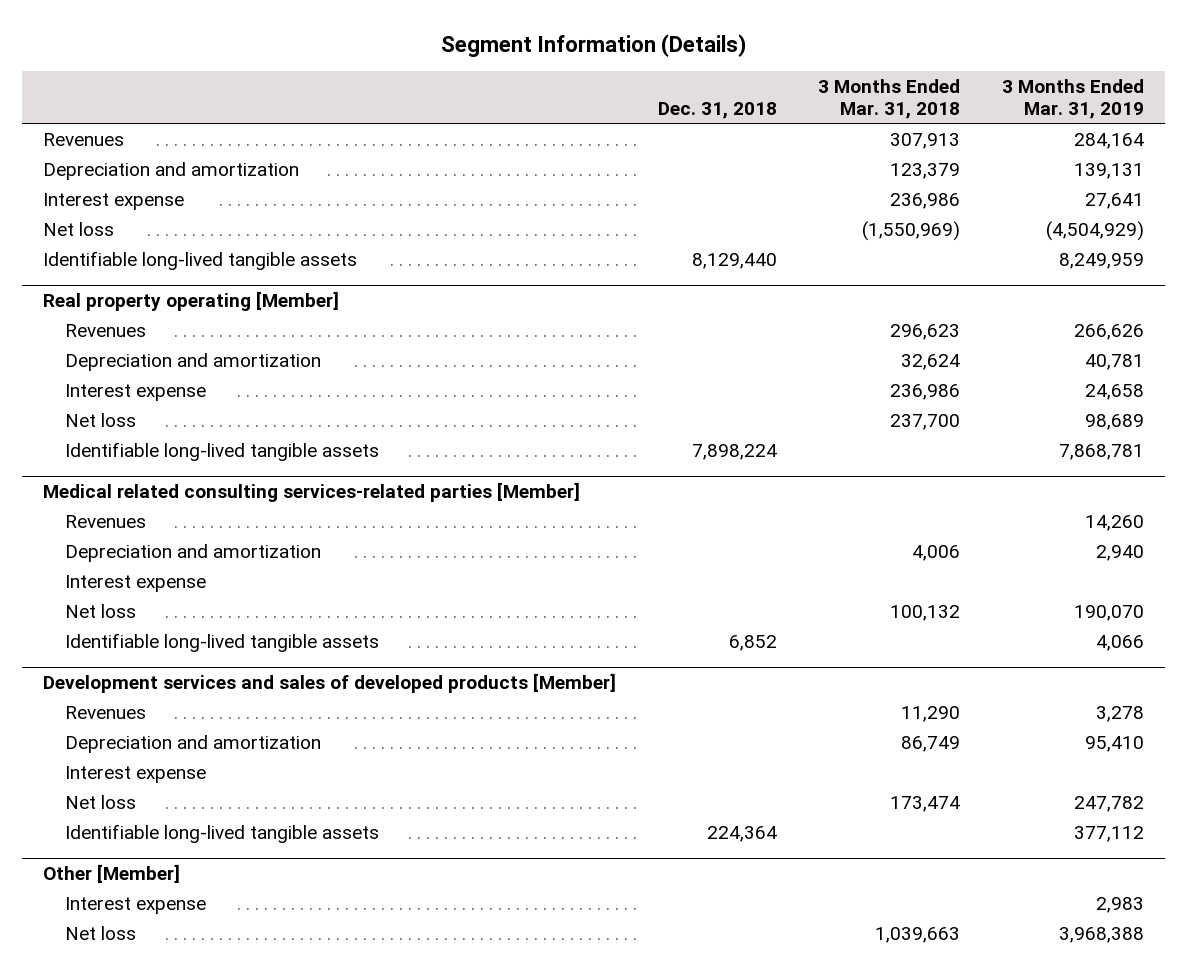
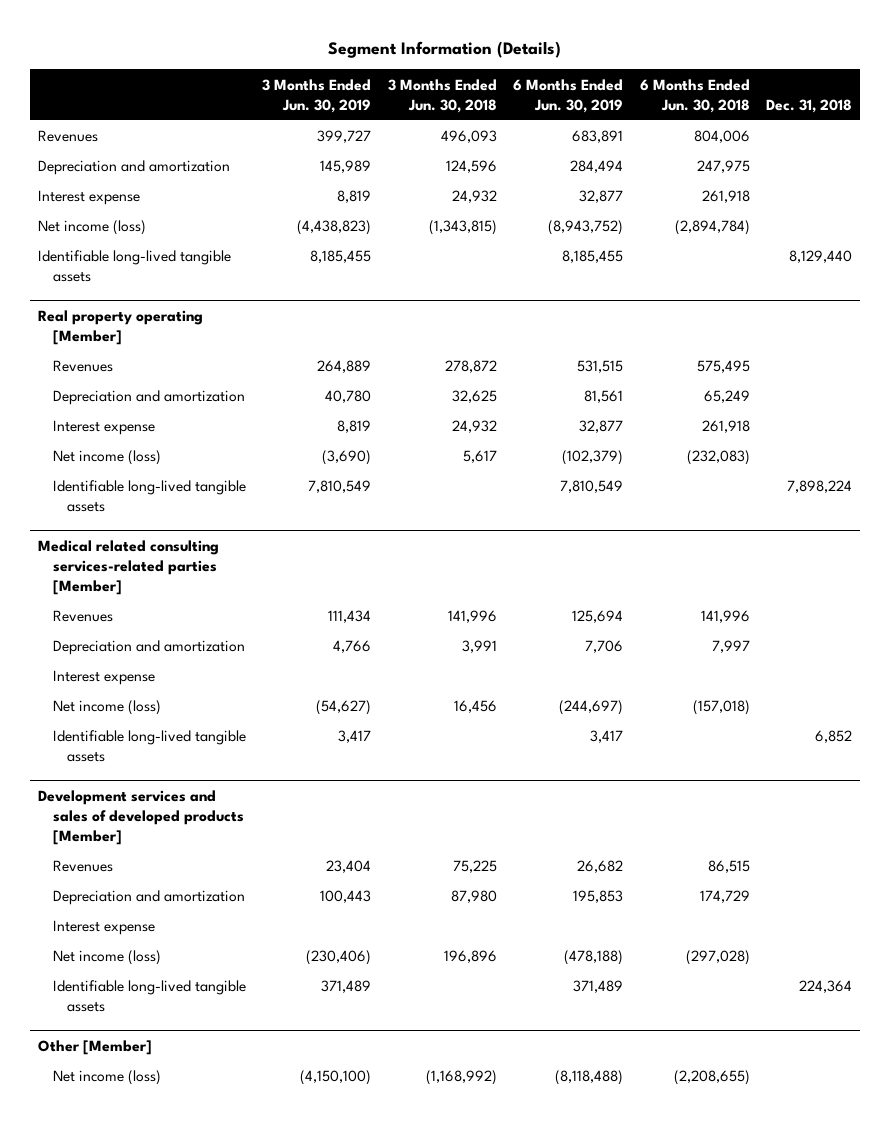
[818,78,961,120] 3 Months Ended Mar. 31, 2018 -> none
[1002,78,1145,120] 3 Months Ended Mar. 31, 2019 -> none
none -> [262,78,372,113] 3 Months Ended Jun. 30, 2019
none -> [387,78,497,113] 3 Months Ended Jun. 30, 2018
none -> [513,78,624,113] 6 Months Ended Jun. 30, 2019
none -> [639,78,750,113] 6 Months Ended Jun. 30, 2018
[42,221,114,236] Net loss -> [38,220,147,236] Net income (loss)
[65,412,137,427] Net loss -> [52,450,161,466] Net income (loss)
[65,603,137,618] Net loss -> [52,700,161,716] Net income (loss)
[65,794,137,809] Net loss -> [52,950,161,966] Net income (loss)
[65,896,207,914] Interest expense -> none
[65,925,137,940] Net loss -> [52,1070,161,1086] Net income (loss)

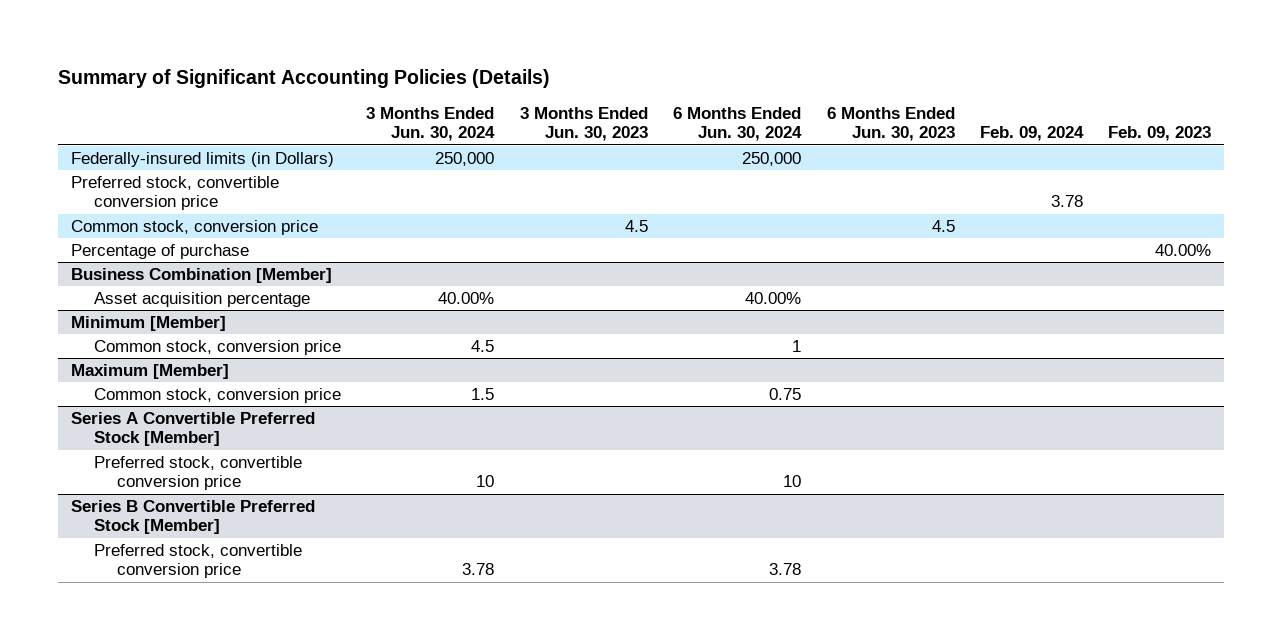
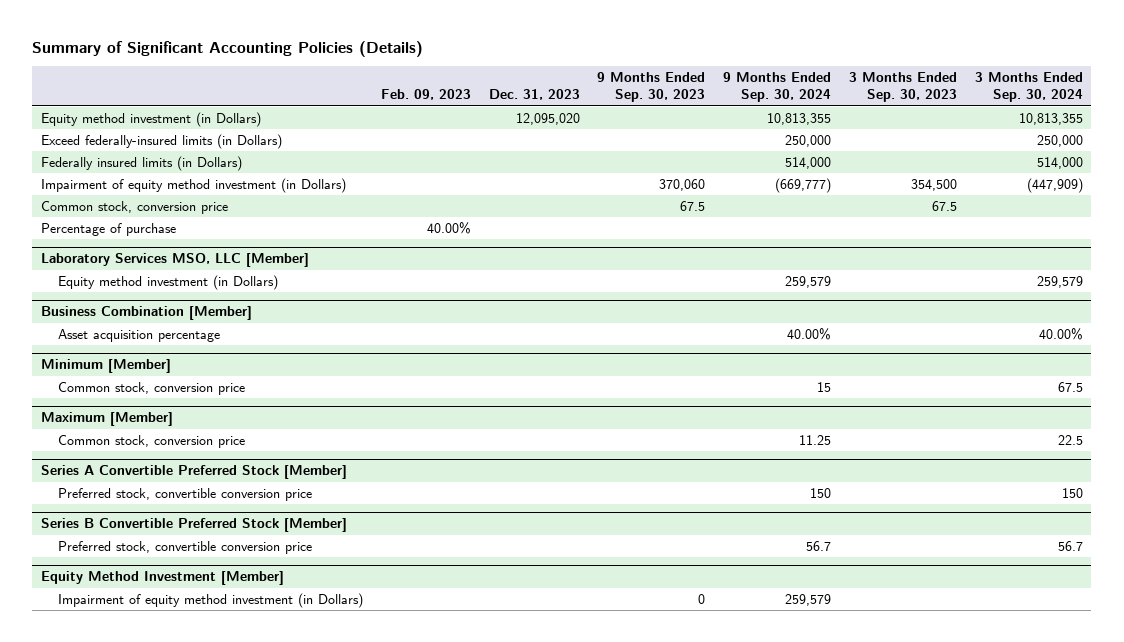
[366,106,496,142] 3 Months Ended Jun. 30, 2024 -> none
[519,106,648,142] 3 Months Ended Jun. 30, 2023 -> none
[673,106,803,142] 6 Months Ended Jun. 30, 2024 -> none
[826,106,955,142] 6 Months Ended Jun. 30, 2023 -> none
[979,126,1084,142] Feb. 09, 2024 -> none
none -> [488,89,580,101] Dec. 31, 2023
none -> [597,72,706,103] 9 Months Ended Sep. 30, 2023
none -> [723,72,832,103] 9 Months Ended Sep. 30, 2024
none -> [848,72,957,103] 3 Months Ended Sep. 30, 2023
none -> [974,72,1083,103] 3 Months Ended Sep. 30, 2024
[70,175,279,211] Preferred stock, convertible conversion price -> none
none -> [41,111,262,127] Equity method investment (in Dollars)
[70,151,334,167] Federally-insured limits (in Dollars) -> [41,133,283,149] Exceed federally-insured limits (in Dollars)
none -> [41,155,243,171] Federally insured limits (in Dollars)
none -> [41,177,347,193] Impairment of equity method investment (in Dollars)
none -> [41,253,310,268] Laboratory Services MSO, LLC [Member]
none -> [58,274,279,290] Equity method investment (in Dollars)
none -> [41,571,285,586] Equity Method Investment [Member]
none -> [58,592,364,608] Impairment of equity method investment (in Dollars)

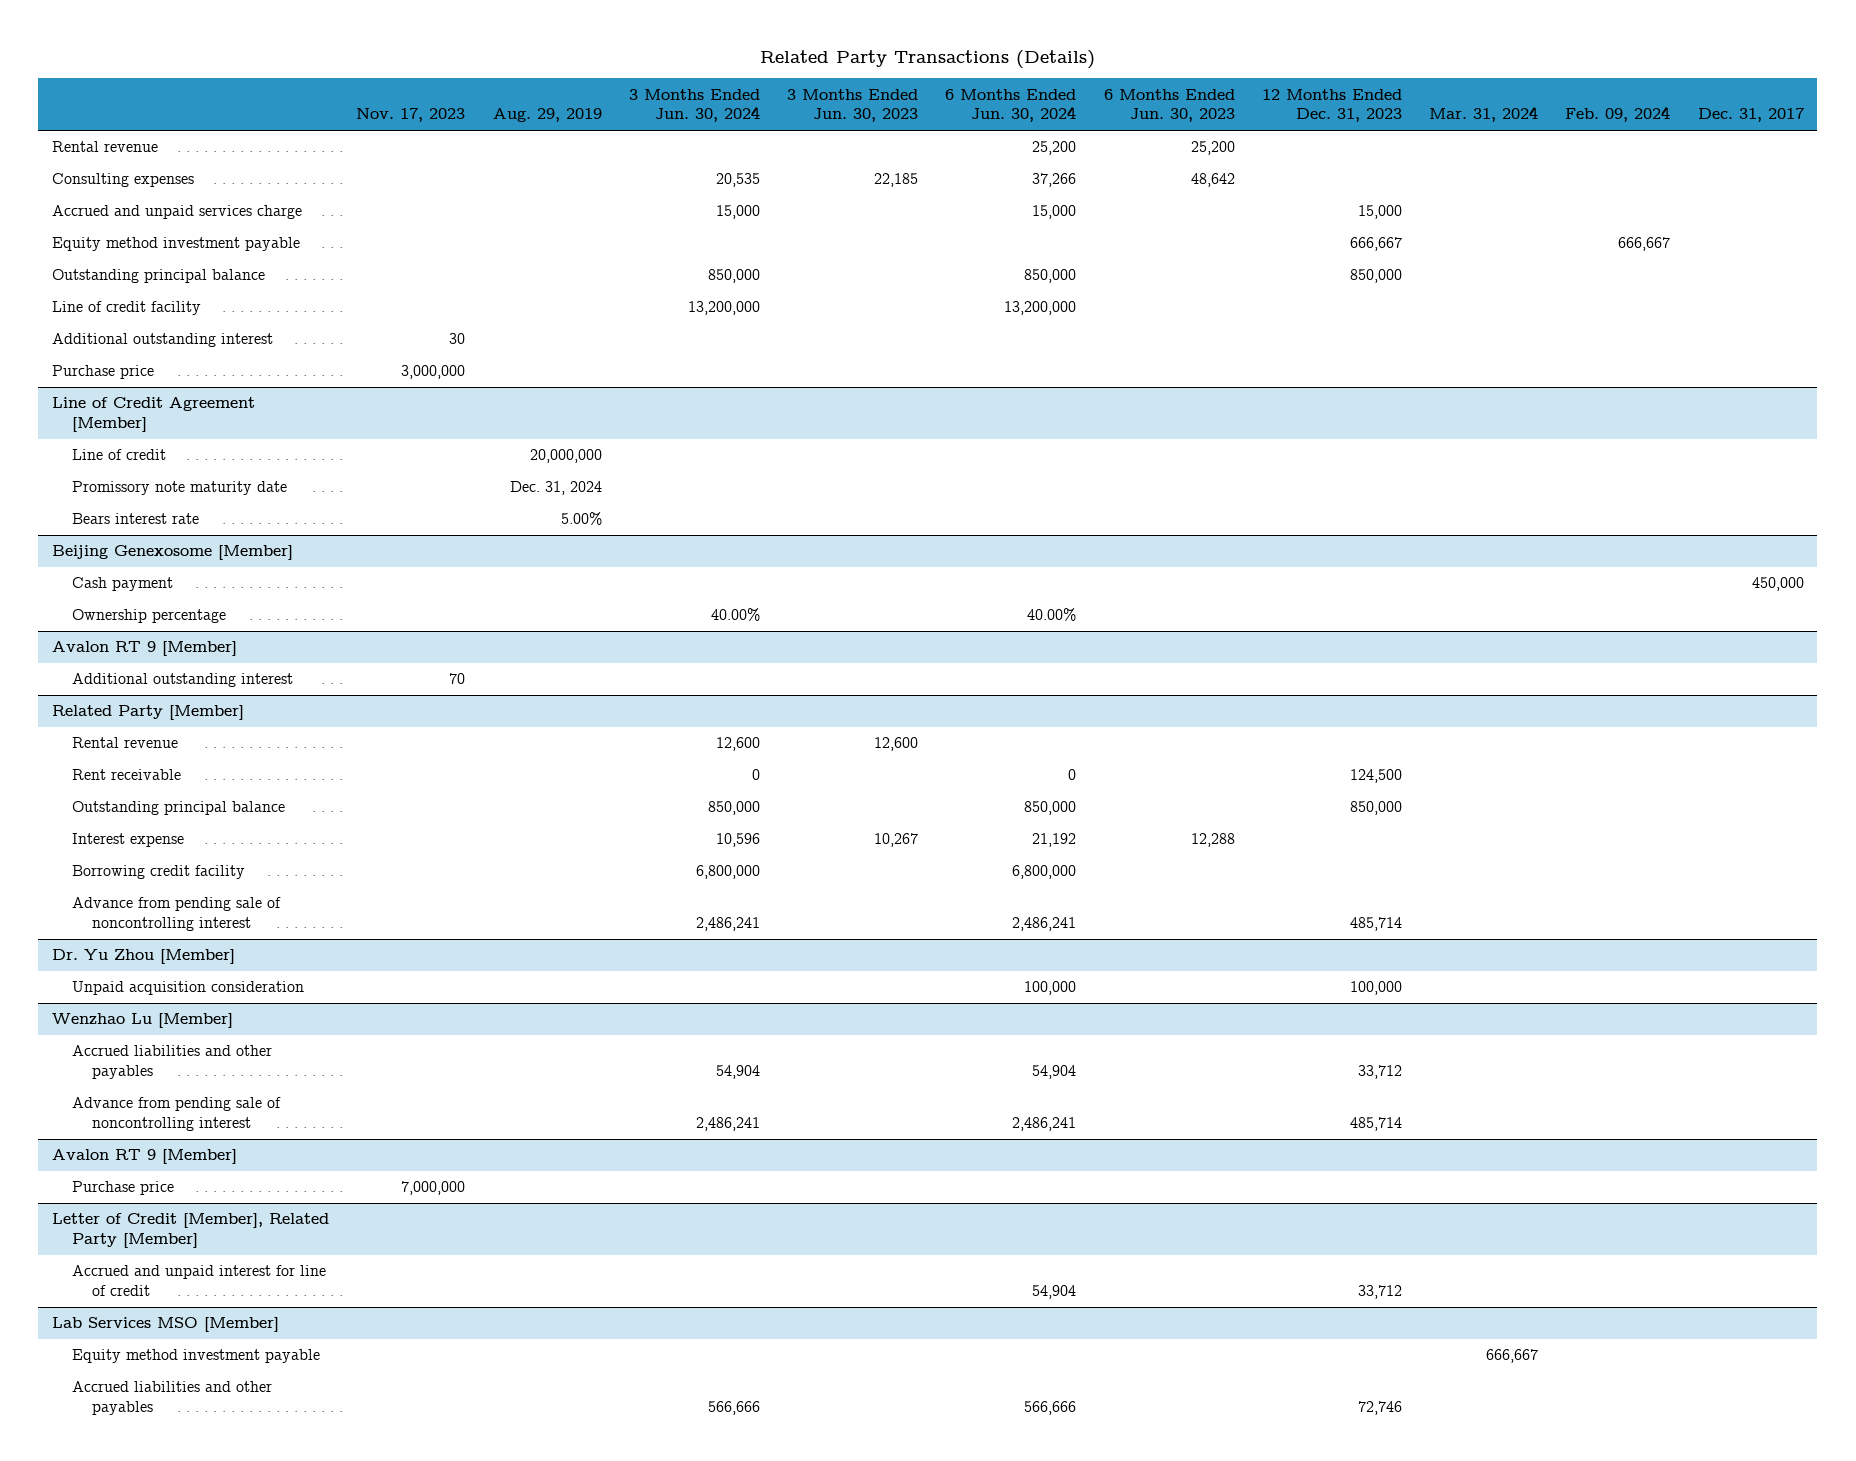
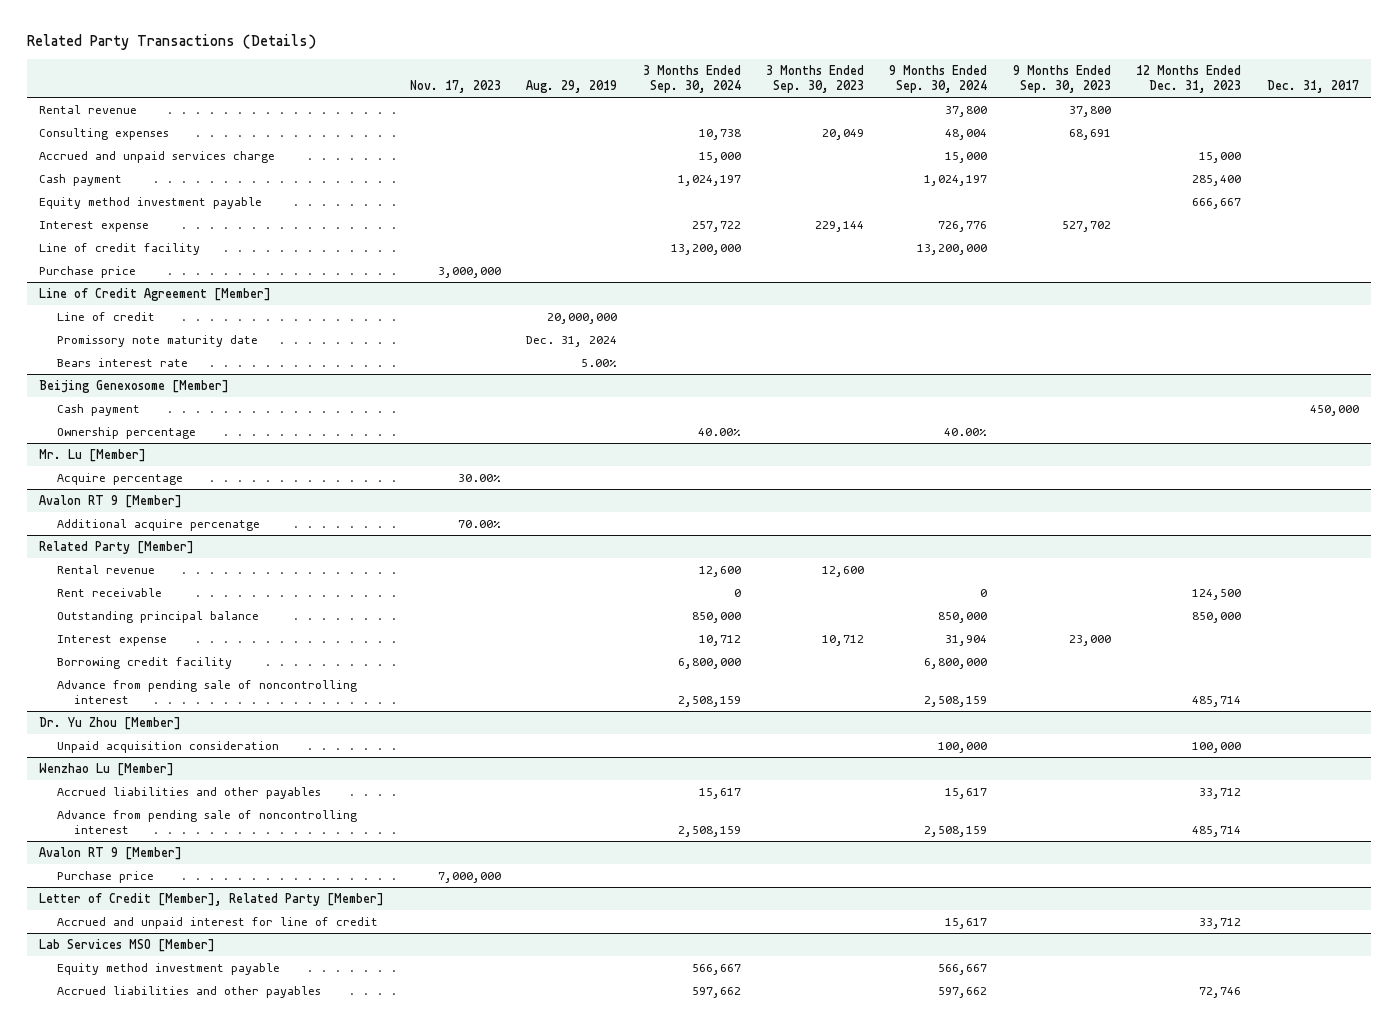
[628,88,760,123] 3 Months Ended Jun. 30, 2024 -> none
[787,88,919,123] 3 Months Ended Jun. 30, 2023 -> none
[945,88,1077,123] 6 Months Ended Jun. 30, 2024 -> none
[1103,88,1235,123] 6 Months Ended Jun. 30, 2023 -> none
[1429,106,1539,123] Mar. 31, 2024 -> none
[1565,106,1671,123] Feb. 09, 2024 -> none
none -> [642,64,741,94] 3 Months Ended Sep. 30, 2024
none -> [766,64,865,94] 3 Months Ended Sep. 30, 2023
none -> [889,64,988,94] 9 Months Ended Sep. 30, 2024
none -> [1012,64,1111,94] 9 Months Ended Sep. 30, 2023
none -> [39,173,123,186] Cash payment
[52,269,266,284] Outstanding principal balance -> none
none -> [39,220,150,232] Interest expense
[52,333,274,348] Additional outstanding interest -> none
none -> [39,448,147,462] Mr. Lu [Member]
none -> [56,472,183,485] Acquire percentage
[72,673,294,688] Additional outstanding interest -> none
none -> [56,518,260,531] Additional acquire percenatge

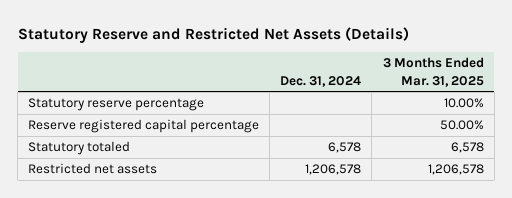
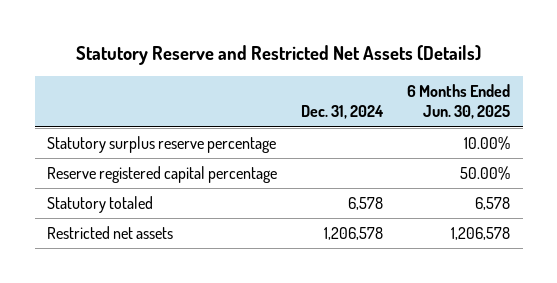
[382,57,484,87] 3 Months Ended Mar. 31, 2025 -> none
none -> [407,83,511,120] 6 Months Ended Jun. 30, 2025
[28,98,205,112] Statutory reserve percentage -> [46,136,276,154] Statutory surplus reserve percentage

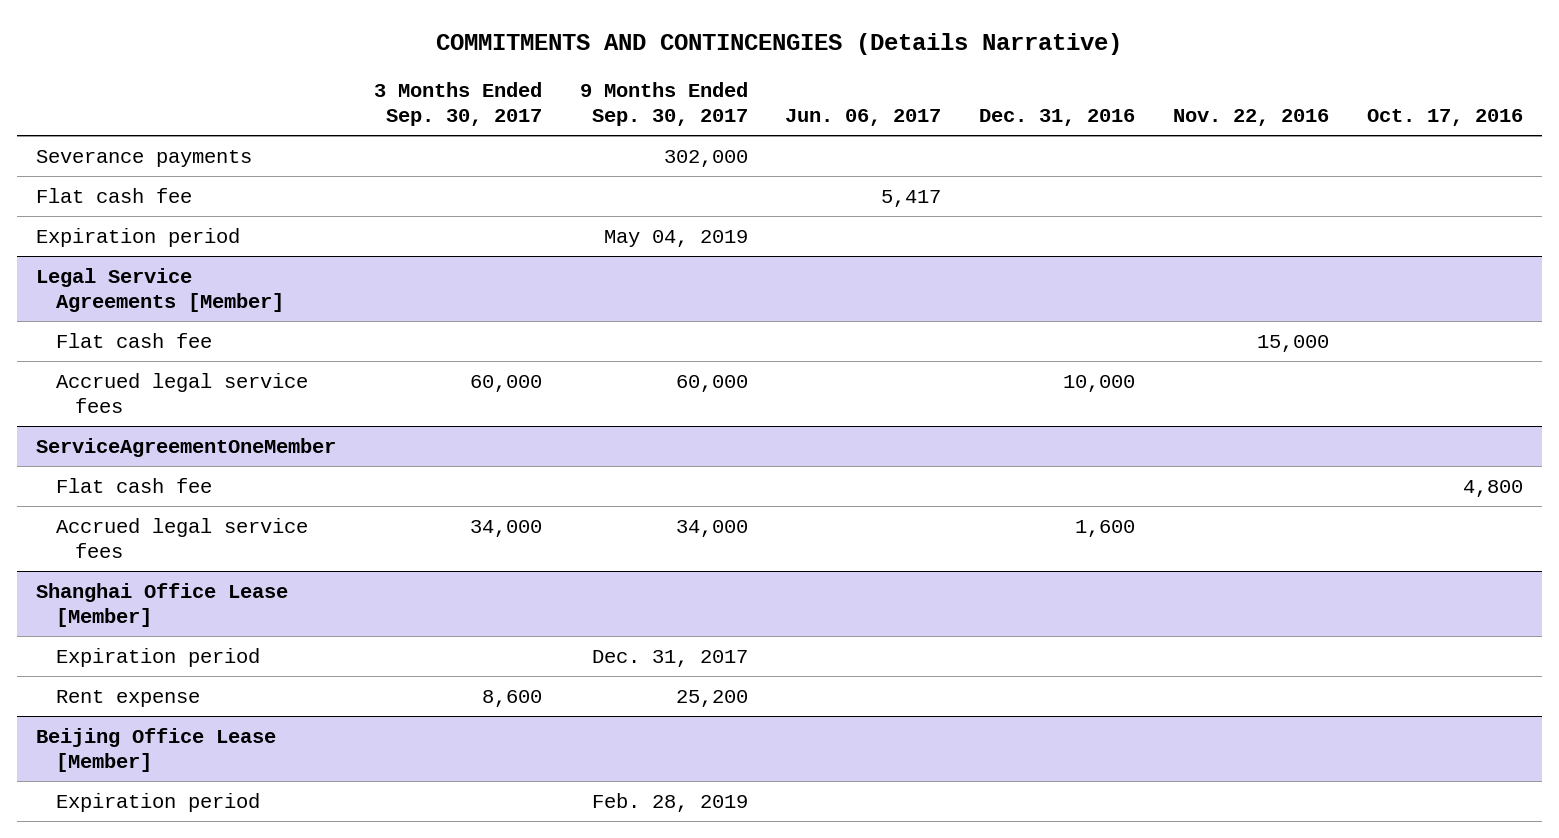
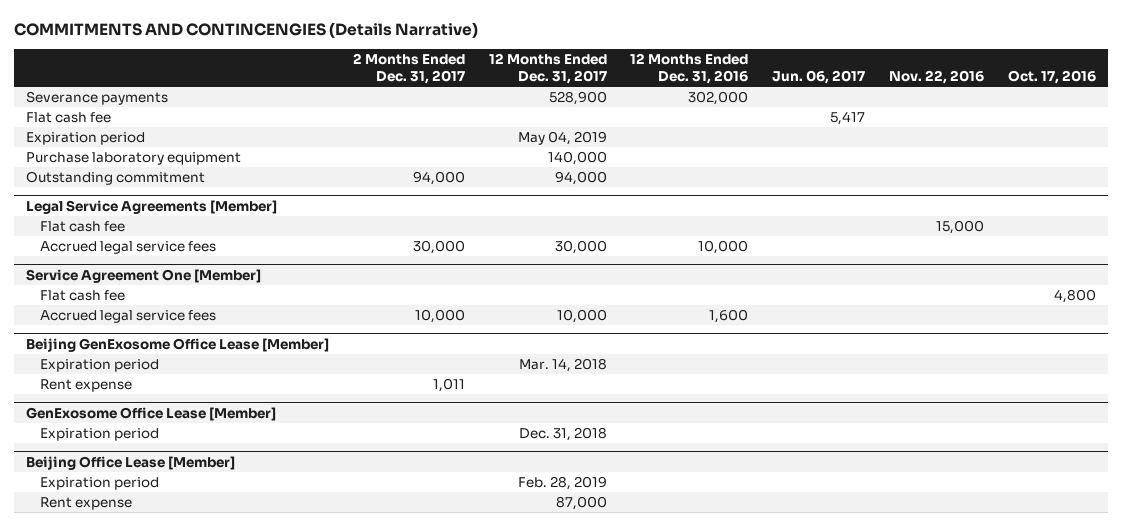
[374,82,543,127] 3 Months Ended Sep. 30, 2017 -> none
[579,82,748,127] 9 Months Ended Sep. 30, 2017 -> none
[979,109,1136,127] Dec. 31, 2016 -> none
none -> [352,53,465,84] 2 Months Ended Dec. 31, 2017
none -> [488,53,607,84] 12 Months Ended Dec. 31, 2017
none -> [630,53,749,84] 12 Months Ended Dec. 31, 2016
none -> [25,152,241,166] Purchase laboratory equipment
none -> [25,171,205,186] Outstanding commitment
[36,437,337,457] ServiceAgreementOneMember -> [25,268,261,283] Service Agreement One [Member]
[36,582,289,627] Shanghai Office Lease [Member] -> none
[55,647,260,667] Expiration period -> none
[55,689,200,707] Rent expense -> none
none -> [25,337,329,352] Beijing GenExosome Office Lease [Member]
none -> [39,359,159,373] Expiration period
none -> [39,379,132,393] Rent expense
none -> [25,406,276,421] GenExosome Office Lease [Member]
none -> [39,428,159,442] Expiration period
none -> [39,497,132,511] Rent expense

